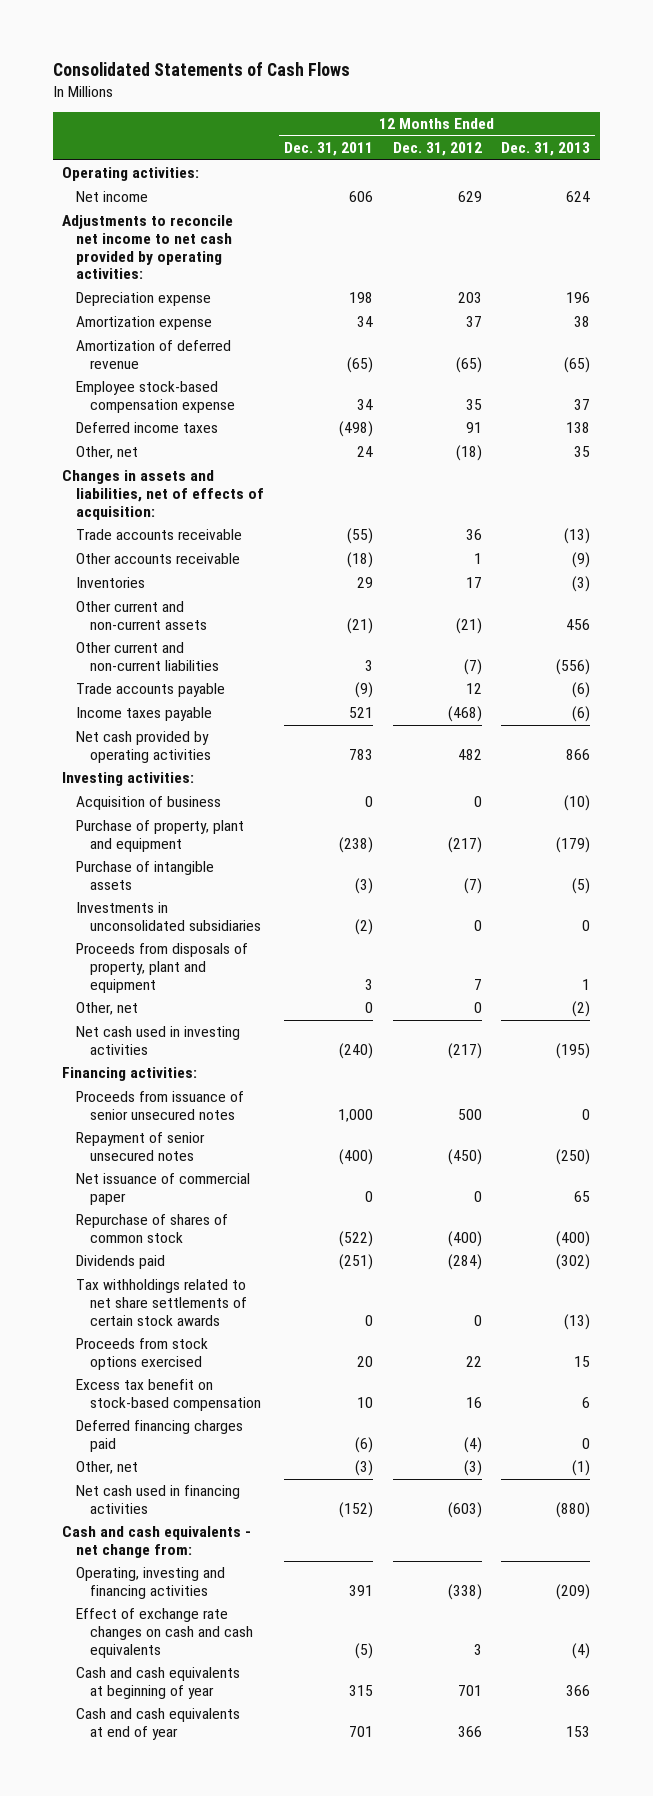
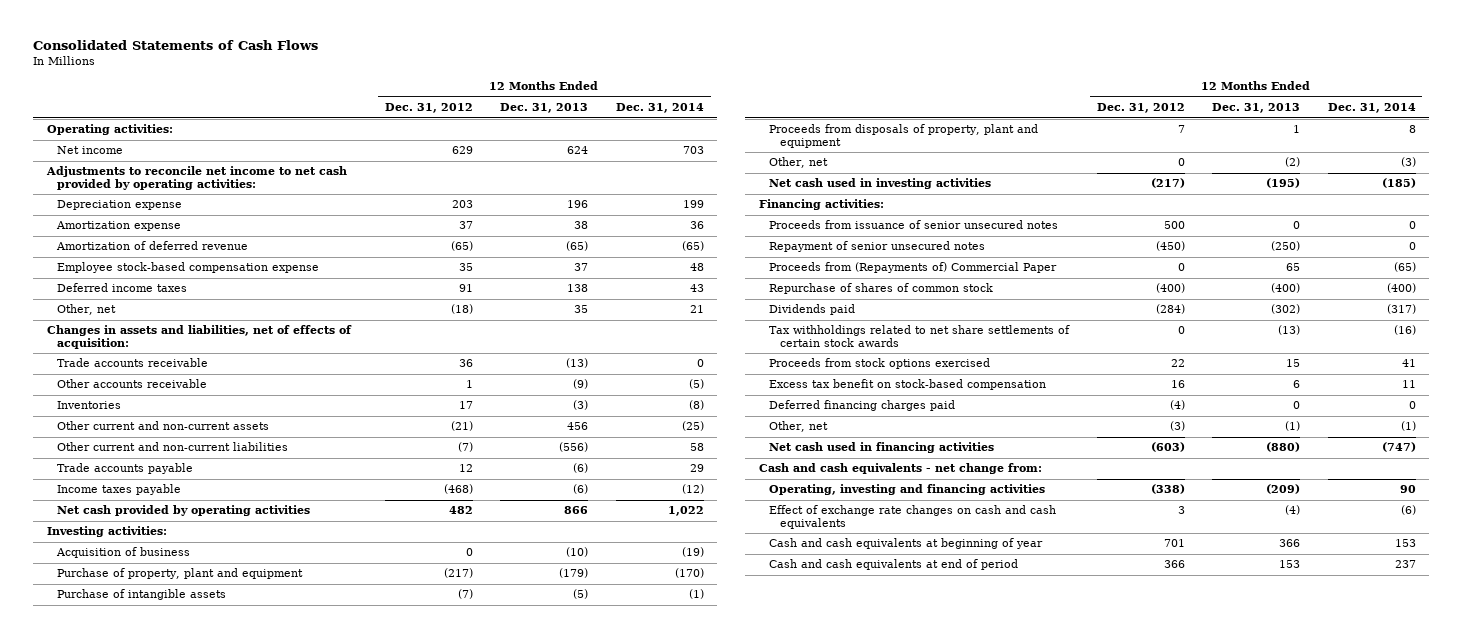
[283,142,373,157] Dec. 31, 2011 -> none
none -> [615,103,704,114] Dec. 31, 2014
[76,902,262,931] Investments in unconsolidated subsidiaries -> none
[76,1173,251,1205] Net issuance of commercial paper -> none
none -> [769,262,1058,274] Proceeds from (Repayments of) Commercial Paper
[76,1708,241,1740] Cash and cash equivalents at end of year -> [769,559,1019,571] Cash and cash equivalents at end of period

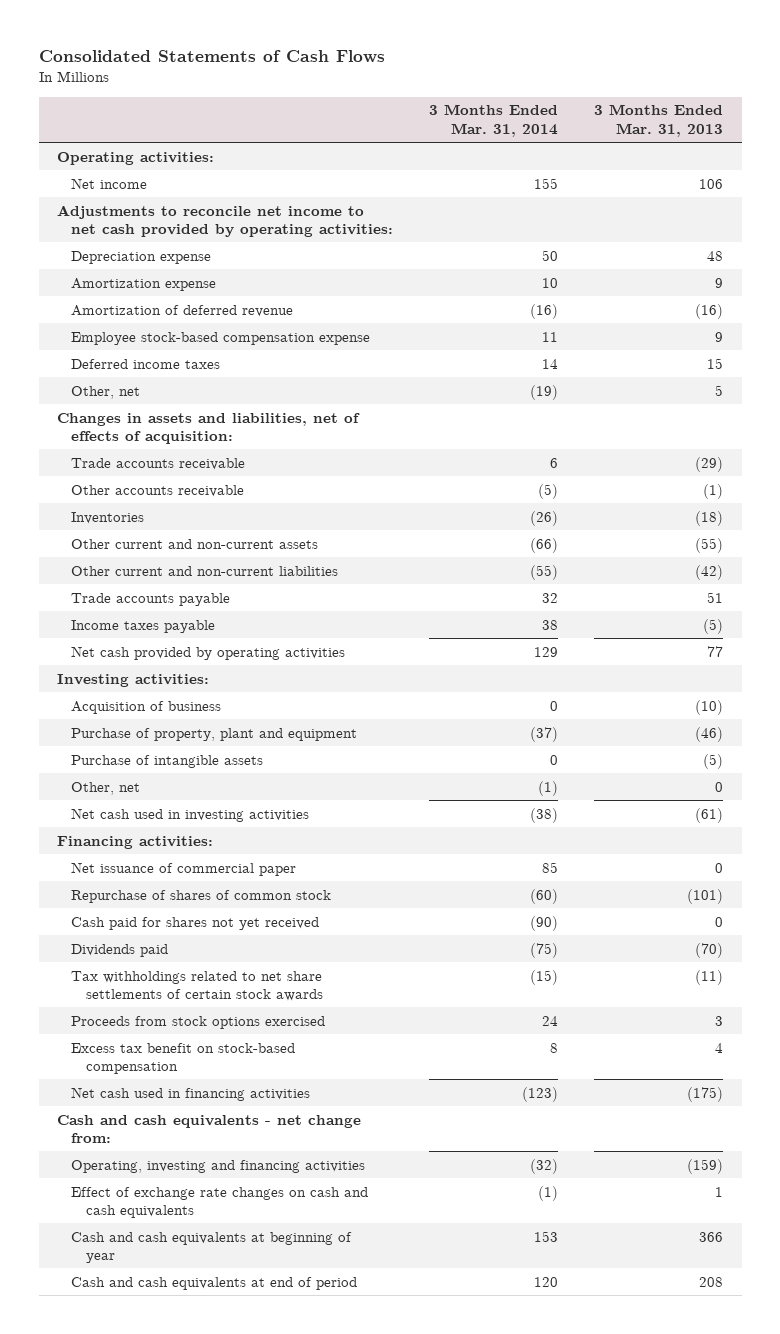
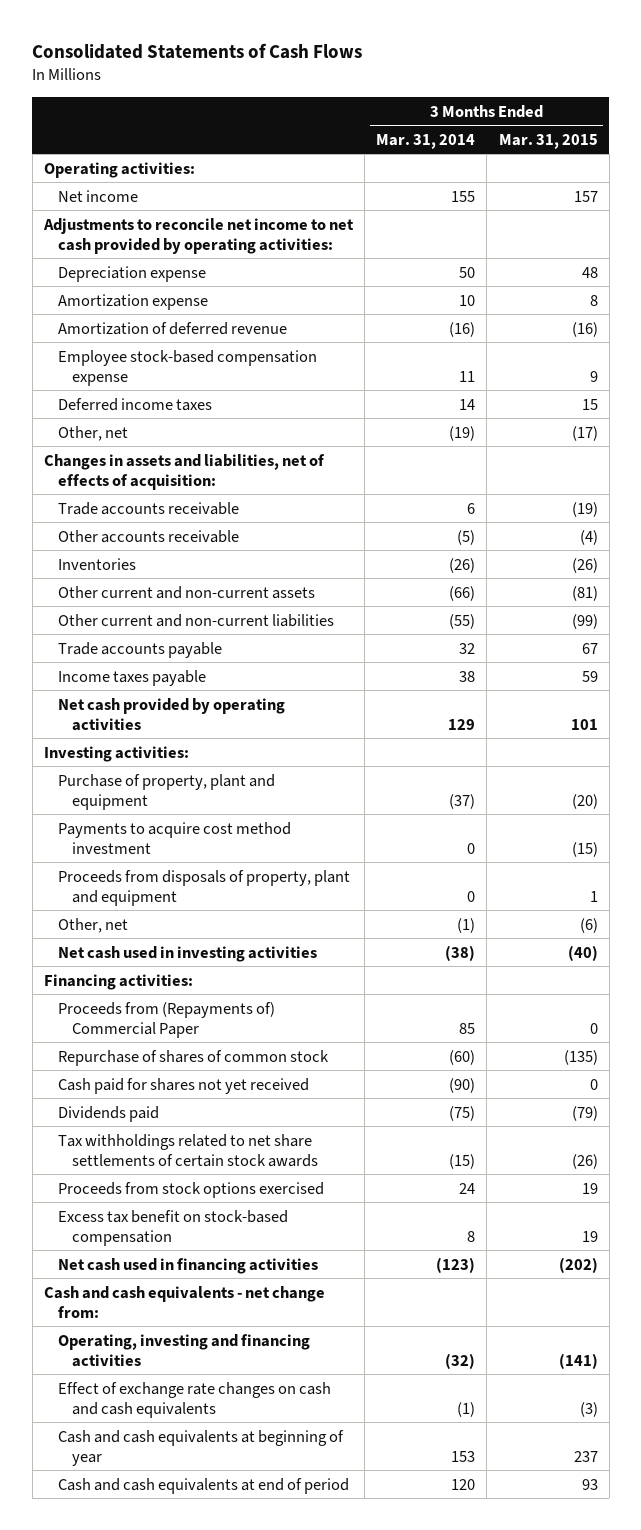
[594,104,724,137] 3 Months Ended Mar. 31, 2013 -> none
none -> [498,133,598,149] Mar. 31, 2015
[71,700,222,714] Acquisition of business -> none
[71,754,264,768] Purchase of intangible assets -> none
none -> [57,821,291,854] Payments to acquire cost method investment
none -> [57,869,350,906] Proceeds from disposals of property, plant and equipment
[71,861,297,876] Net issuance of commercial paper -> none
none -> [57,1001,275,1038] Proceeds from (Repayments of) Commercial Paper

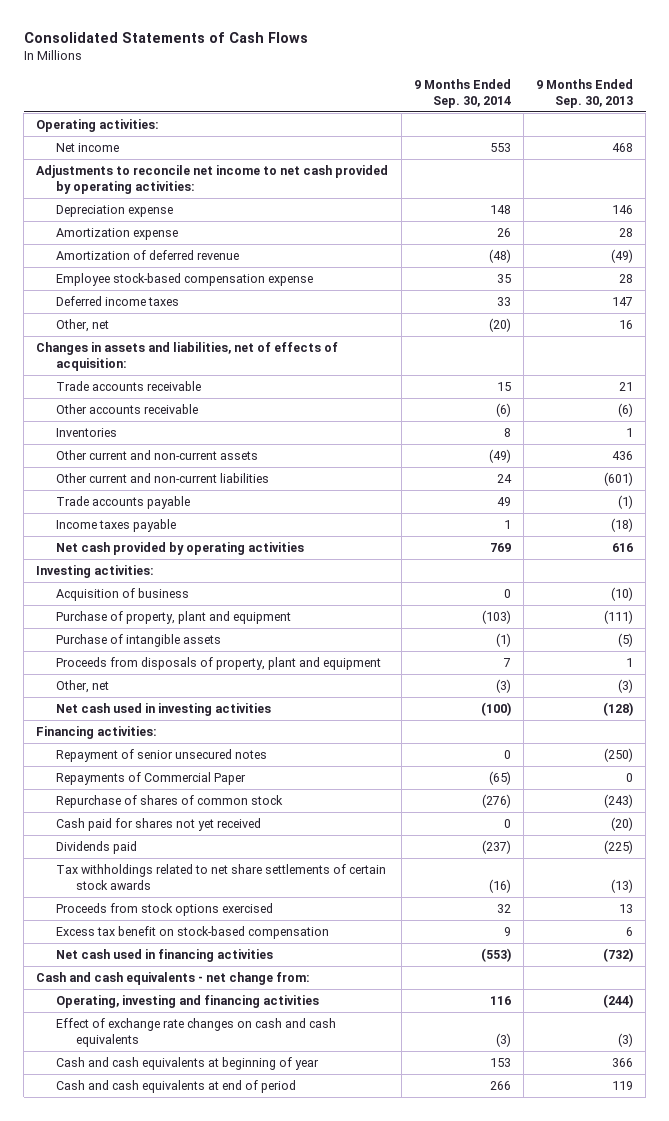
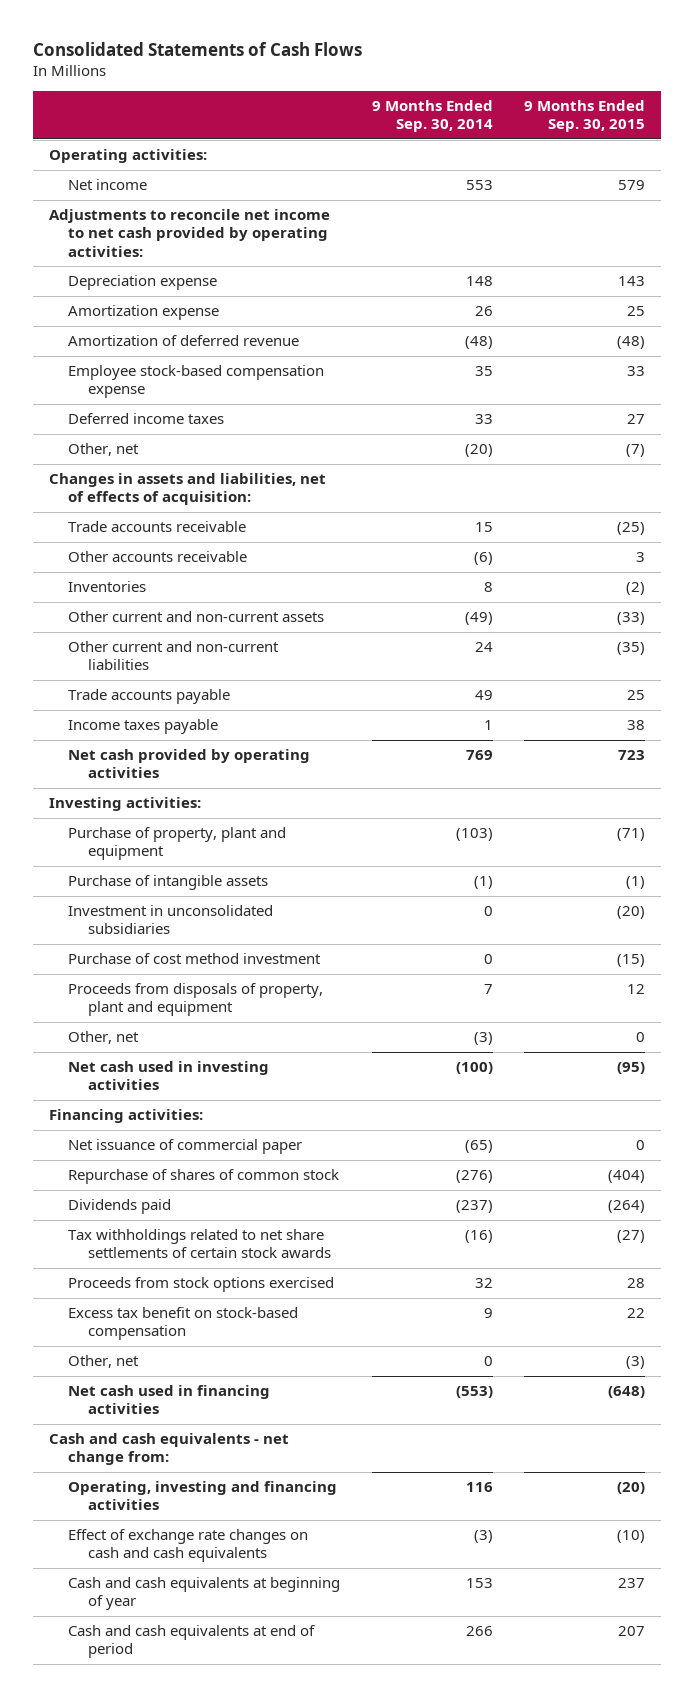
[536,78,634,108] 9 Months Ended Sep. 30, 2013 -> none
none -> [524,100,646,133] 9 Months Ended Sep. 30, 2015
[56,587,190,601] Acquisition of business -> none
none -> [68,905,274,935] Investment in unconsolidated subsidiaries
none -> [68,953,322,965] Purchase of cost method investment
[56,748,268,762] Repayment of senior unsecured notes -> none
[56,771,247,785] Repayments of Commercial Paper -> [68,1139,303,1155] Net issuance of commercial paper
[56,817,262,831] Cash paid for shares not yet received -> none
none -> [68,1355,140,1369] Other, net

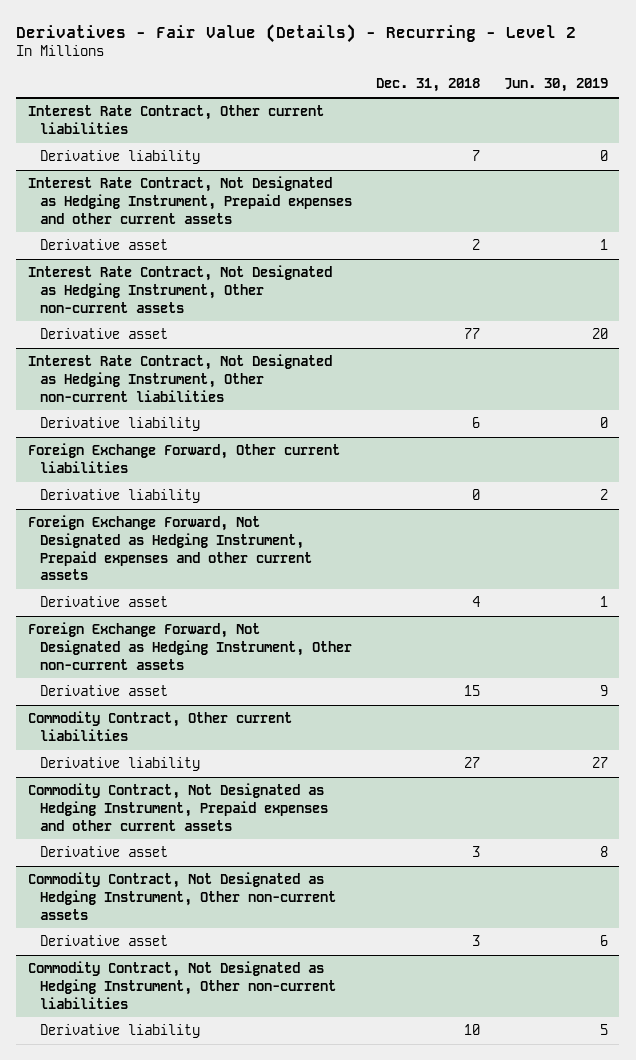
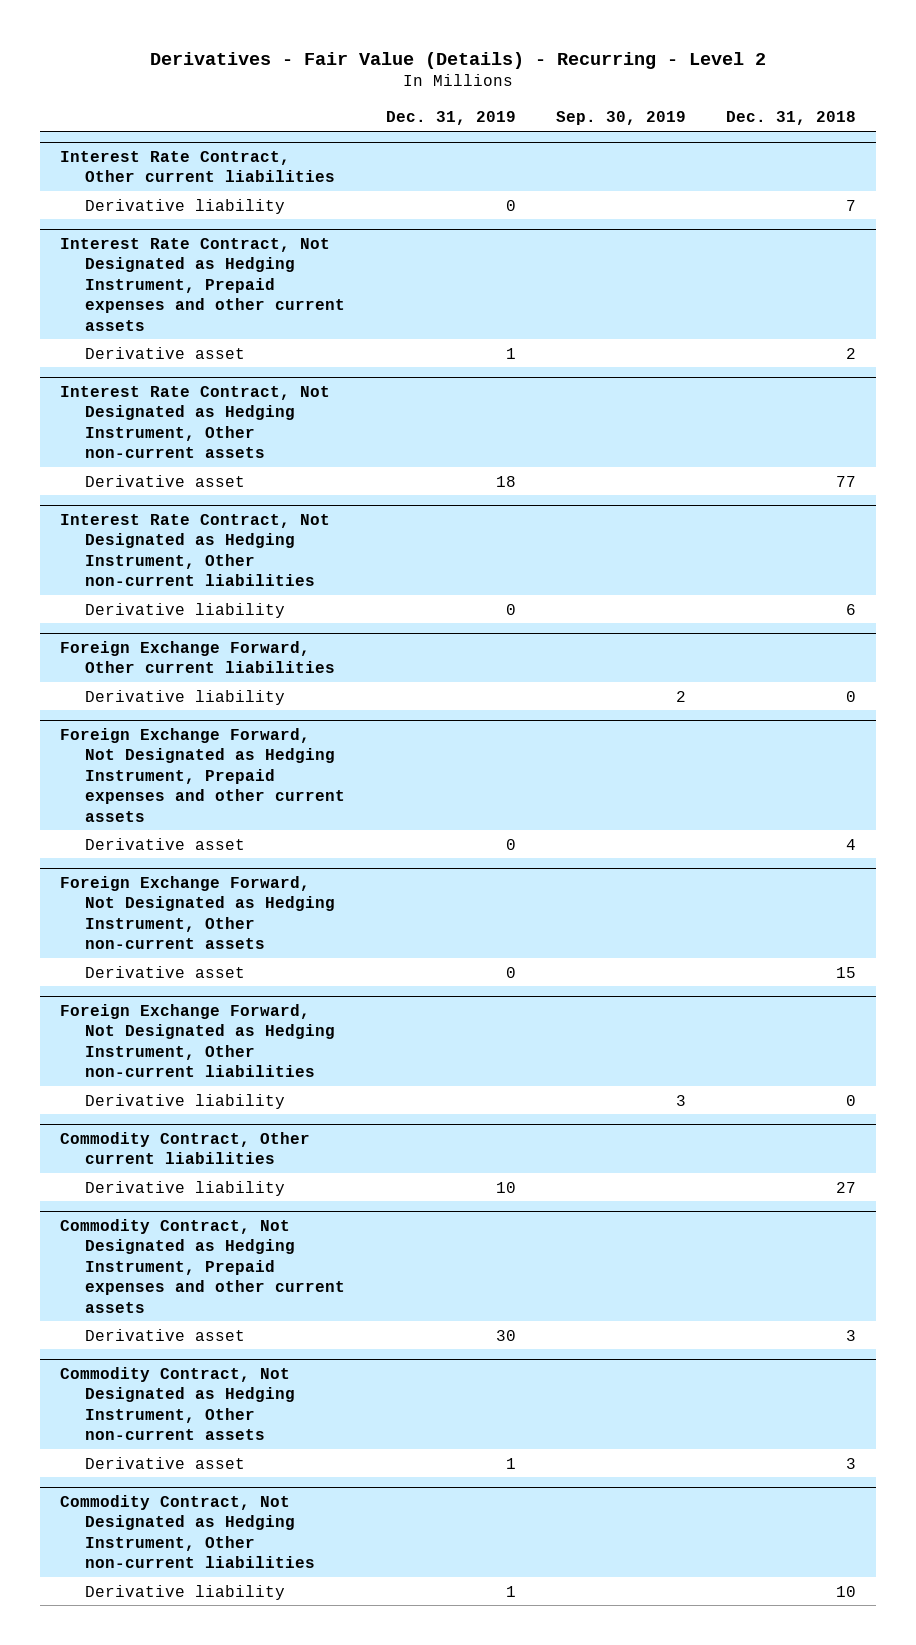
[503,78,608,93] Jun. 30, 2019 -> none
none -> [385,111,516,126] Dec. 31, 2019
none -> [556,111,687,126] Sep. 30, 2019
none -> [59,1003,336,1078] Foreign Exchange Forward, Not Designated as Hedging Instrument, Other non-current liabilities
none -> [85,1093,286,1109] Derivative liability

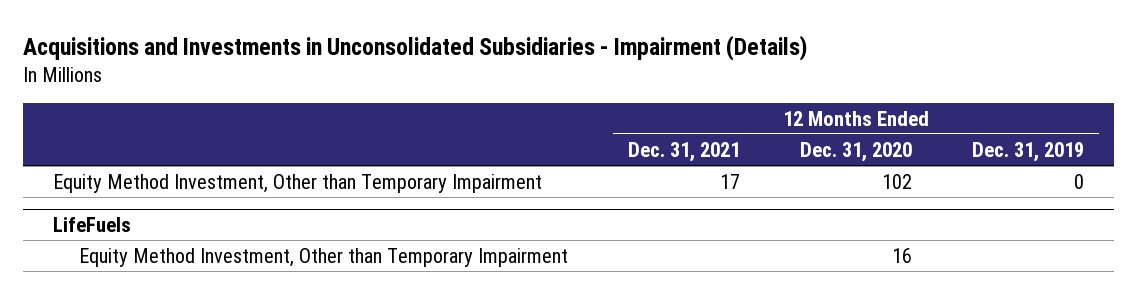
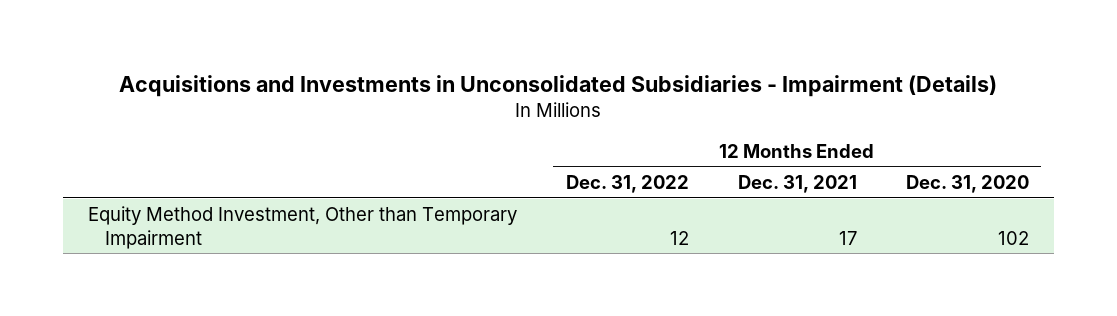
[972,141,1085,162] Dec. 31, 2019 -> none
none -> [565,174,689,193] Dec. 31, 2022
[53,216,132,232] LifeFuels -> none
[79,247,569,267] Equity Method Investment, Other than Temporary Impairment -> none

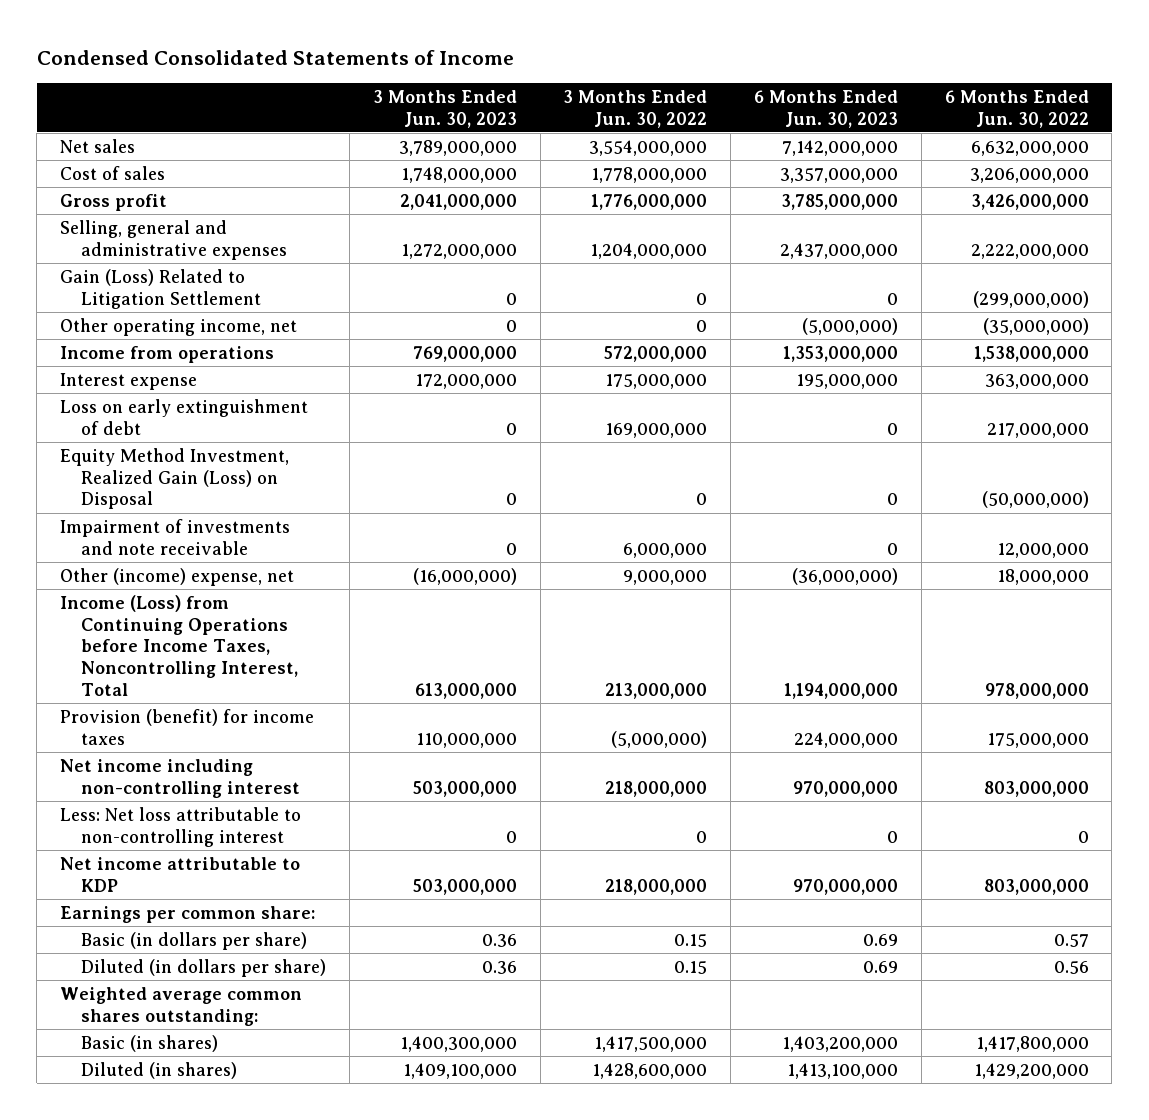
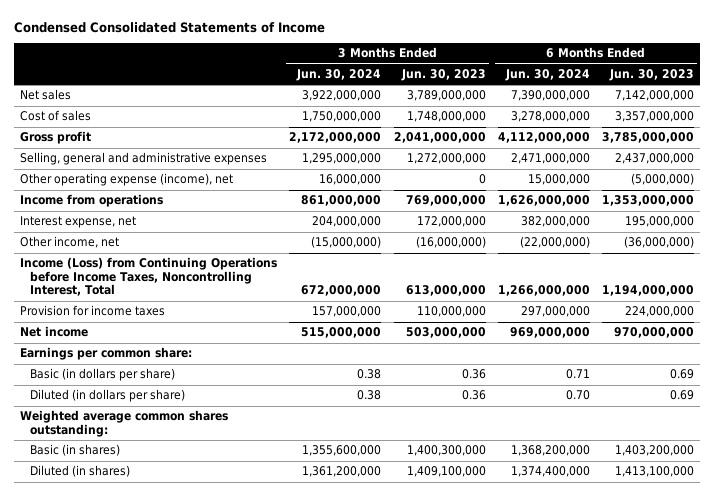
[563,89,708,128] 3 Months Ended Jun. 30, 2022 -> none
[944,89,1089,128] 6 Months Ended Jun. 30, 2022 -> none
none -> [296,69,382,82] Jun. 30, 2024
none -> [504,69,590,82] Jun. 30, 2024
[60,268,262,309] Gain (Loss) Related to Litigation Settlement -> none
[60,317,298,336] Other operating income, net -> [20,173,234,187] Other operating expense (income), net
[60,398,309,435] Loss on early extinguishment of debt -> none
[60,447,290,510] Equity Method Investment, Realized Gain (Loss) on Disposal -> none
[60,518,291,555] Impairment of investments and note receivable -> none
[60,372,198,390] Interest expense -> [20,216,137,229] Interest expense, net
[60,567,295,586] Other (income) expense, net -> [20,236,120,249] Other income, net
[60,758,301,798] Net income including non-controlling interest -> none
[60,806,302,847] Less: Net loss attributable to non-controlling interest -> none
[60,708,315,745] Provision (benefit) for income taxes -> [20,305,166,317] Provision for income taxes
[60,856,301,892] Net income attributable to KDP -> [20,326,89,338] Net income

